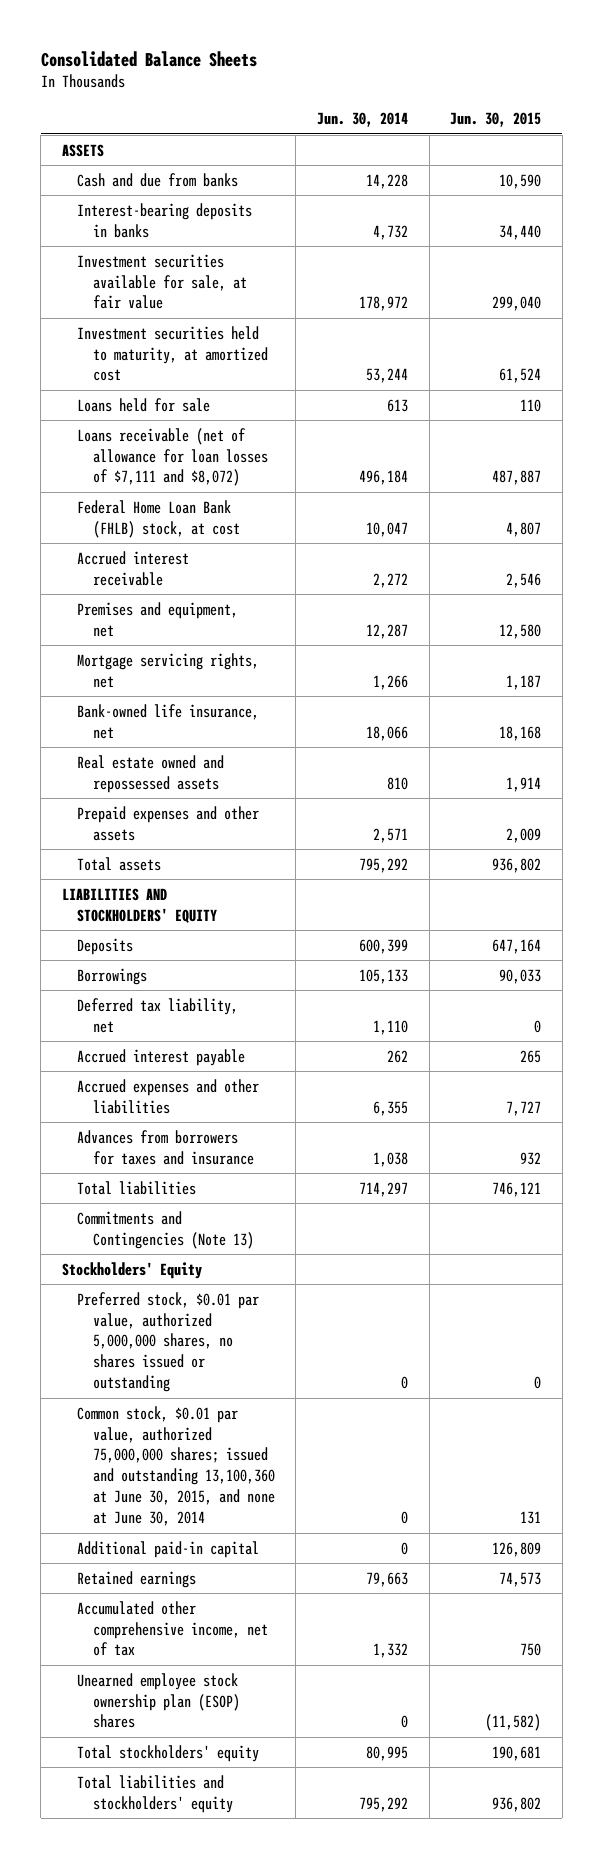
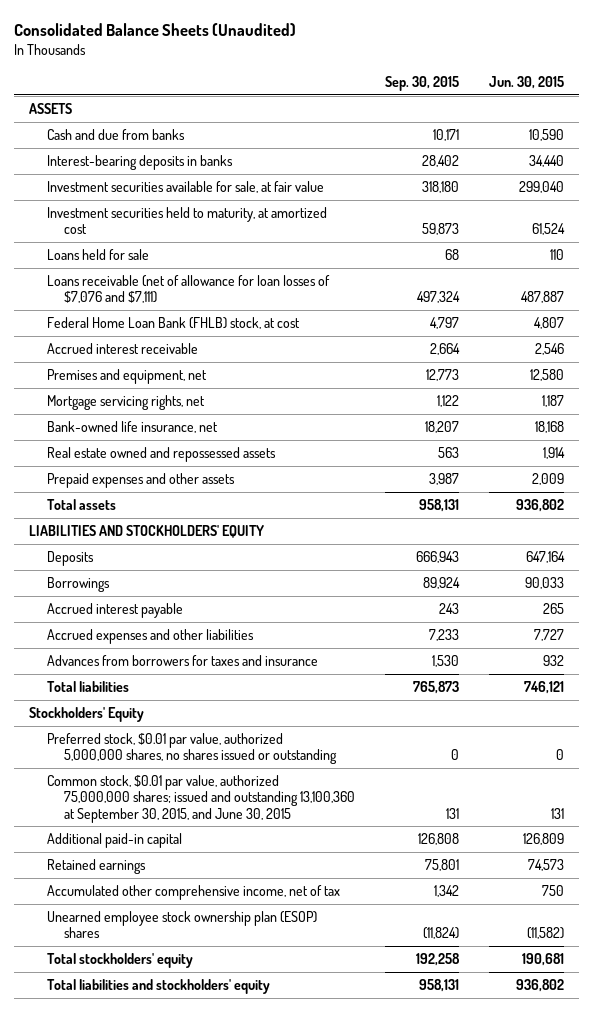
[40,50,257,67] Consolidated Balance Sheets -> [13,22,296,36] Consolidated Balance Sheets (Unaudited)
[316,112,408,128] Jun. 30, 2014 -> none
none -> [385,76,460,92] Sep. 30, 2015
[77,427,268,487] Loans receivable (net of allowance for loan losses of $7,111 and $8,072) -> [46,274,330,304] Loans receivable (net of allowance for loan losses of $7,076 and $7,111)
[77,997,239,1033] Deferred tax liability, net -> none
[77,1210,254,1249] Commitments and Contingencies (Note 13) -> none
[77,1405,275,1527] Common stock, $0.01 par value, authorized 75,000,000 shares; issued and outstanding 13,100,360 at June 30, 2015, and none at June 30, 2014 -> [46,774,356,823] Common stock, $0.01 par value, authorized 75,000,000 shares; issued and outstanding 13,100,360 at September 30, 2015, and June 30, 2015

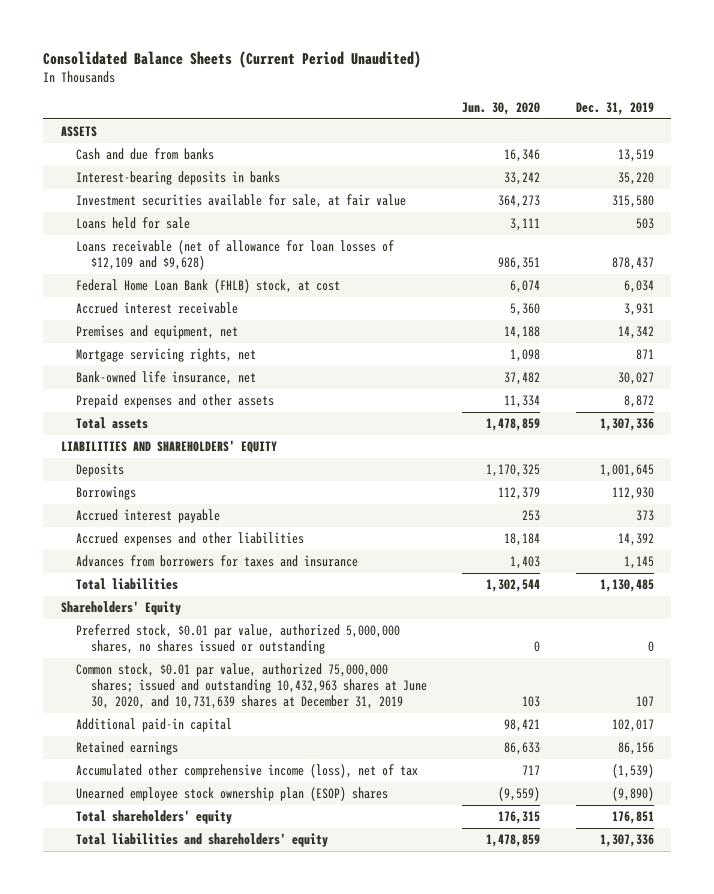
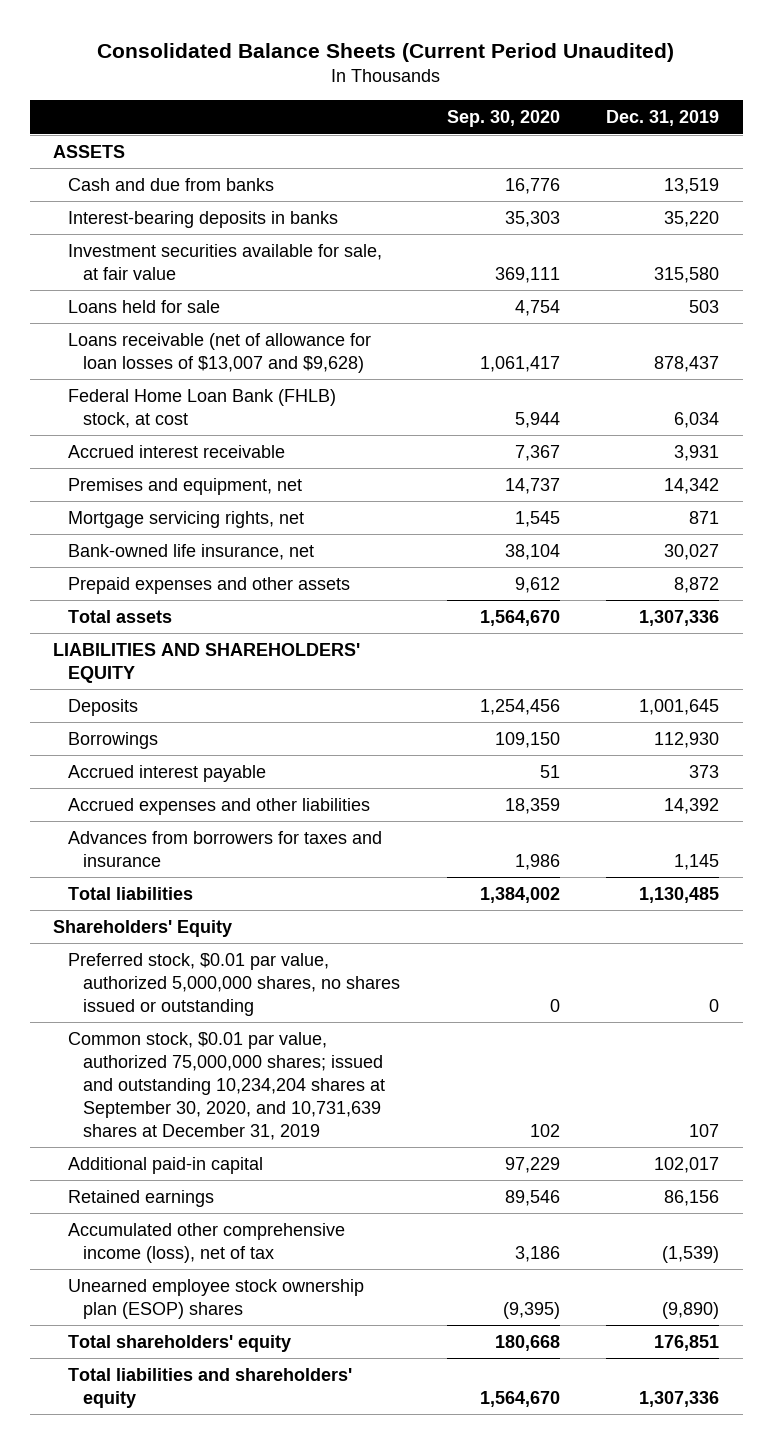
[462,102,541,116] Jun. 30, 2020 -> none
none -> [446,110,560,128] Sep. 30, 2020
[75,240,394,271] Loans receivable (net of allowance for loan losses of $12,109 and $9,628) -> [68,332,372,373] Loans receivable (net of allowance for loan losses of $13,007 and $9,628)
[75,663,427,710] Common stock, $0.01 par value, authorized 75,000,000 shares; issued and outstanding 10,432,963 shares at June 30, 2020, and 10,731,639 shares at December 31, 2019 -> [68,1031,386,1140] Common stock, $0.01 par value, authorized 75,000,000 shares; issued and outstanding 10,234,204 shares at September 30, 2020, and 10,731,639 shares at December 31, 2019

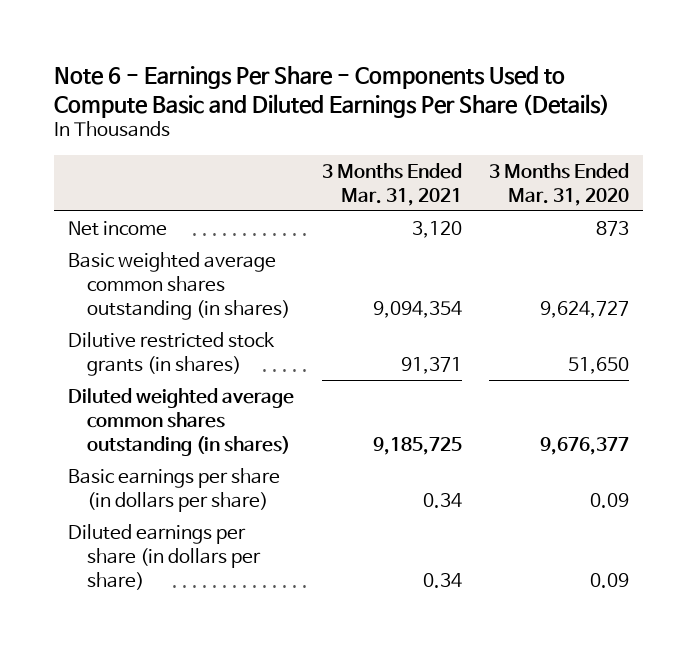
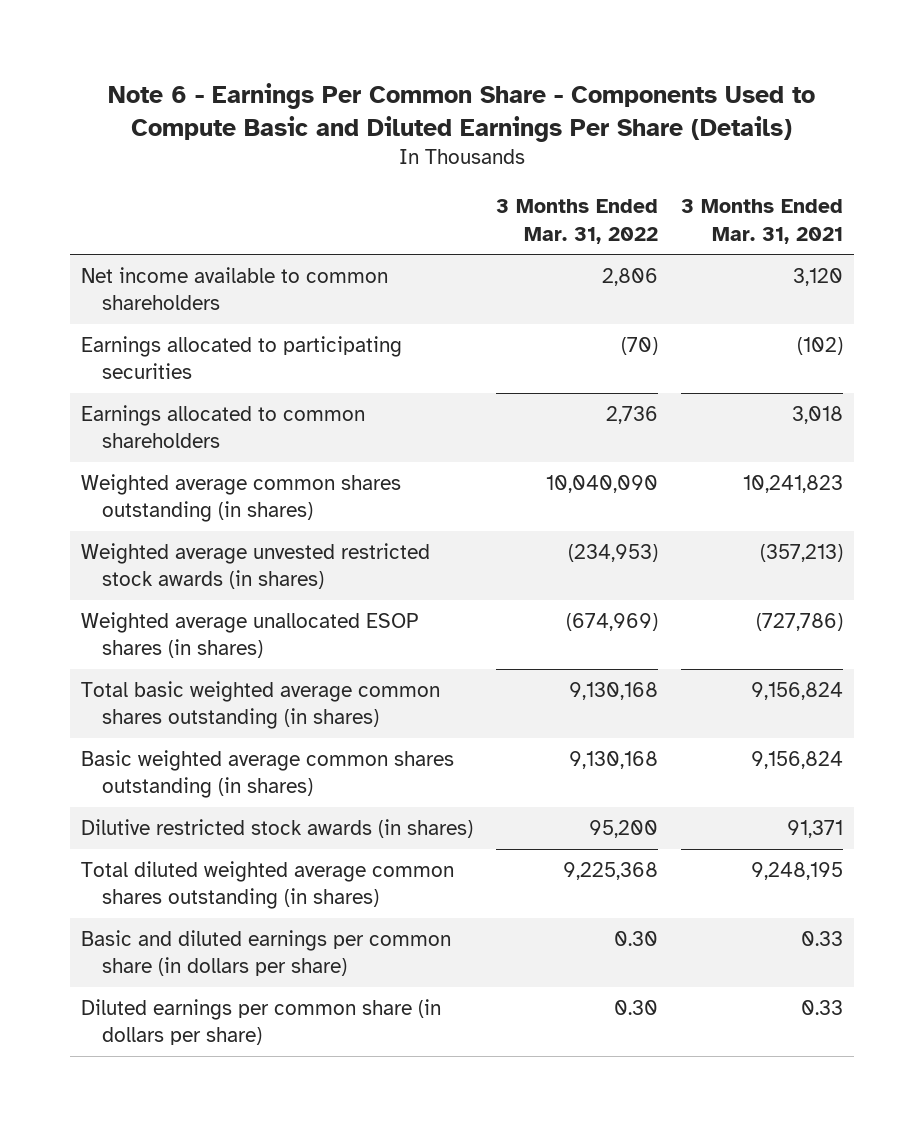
[54,65,611,118] Note 6 - Earnings Per Share - Components Used to Compute Basic and Diluted Earnings Per Share (Details) -> [107,82,815,142] Note 6 - Earnings Per Common Share - Components Used to Compute Basic and Diluted Earnings Per Share (Details)
[489,162,630,206] 3 Months Ended Mar. 31, 2020 -> none
none -> [495,199,658,244] 3 Months Ended Mar. 31, 2022
[67,220,167,236] Net income -> [81,267,389,311] Net income available to common shareholders
none -> [81,336,403,380] Earnings allocated to participating securities
none -> [81,405,366,449] Earnings allocated to common shareholders
none -> [81,474,402,523] Weighted average common shares outstanding (in shares)
none -> [81,543,431,590] Weighted average unvested restricted stock awards (in shares)
none -> [81,612,420,659] Weighted average unallocated ESOP shares (in shares)
none -> [81,681,441,730] Total basic weighted average common shares outstanding (in shares)
[372,300,462,318] 9,094,354 -> [750,751,843,770] 9,156,824
[67,331,275,376] Dilutive restricted stock grants (in shares) -> [81,819,474,839] Dilutive restricted stock awards (in shares)
[67,387,294,456] Diluted weighted average common shares outstanding (in shares) -> [81,861,455,910] Total diluted weighted average common shares outstanding (in shares)
[372,436,462,455] 9,185,725 -> [750,862,843,881] 9,248,195
[67,467,280,512] Basic earnings per share (in dollars per share) -> [81,930,452,977] Basic and diluted earnings per common share (in dollars per share)
[422,492,462,508] 0.34 -> [800,931,843,947] 0.33
[67,523,262,590] Diluted earnings per share (in dollars per share) -> [81,999,442,1046] Diluted earnings per common share (in dollars per share)
[422,572,462,588] 0.34 -> [800,1000,843,1016] 0.33

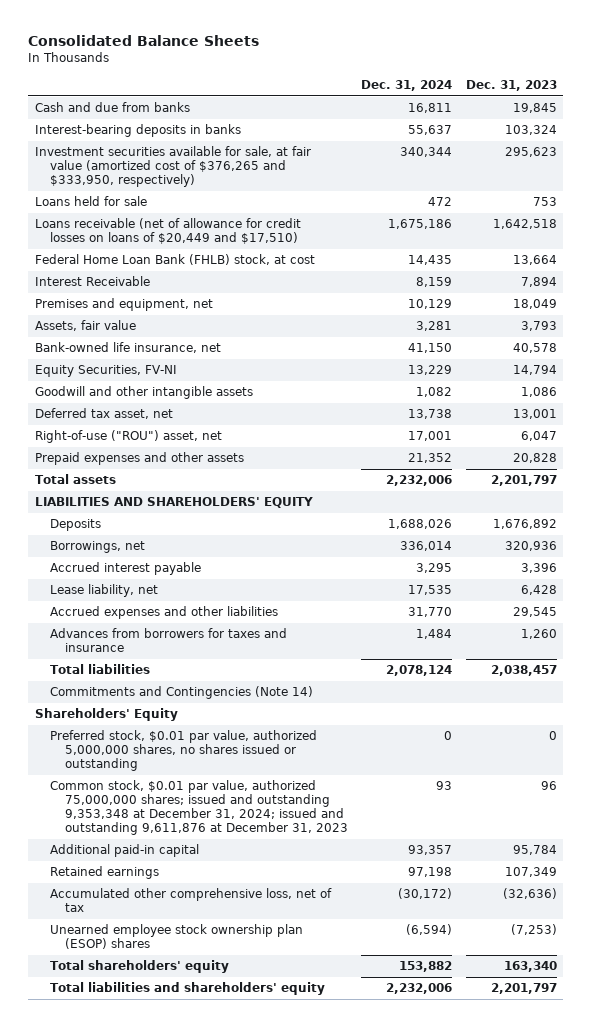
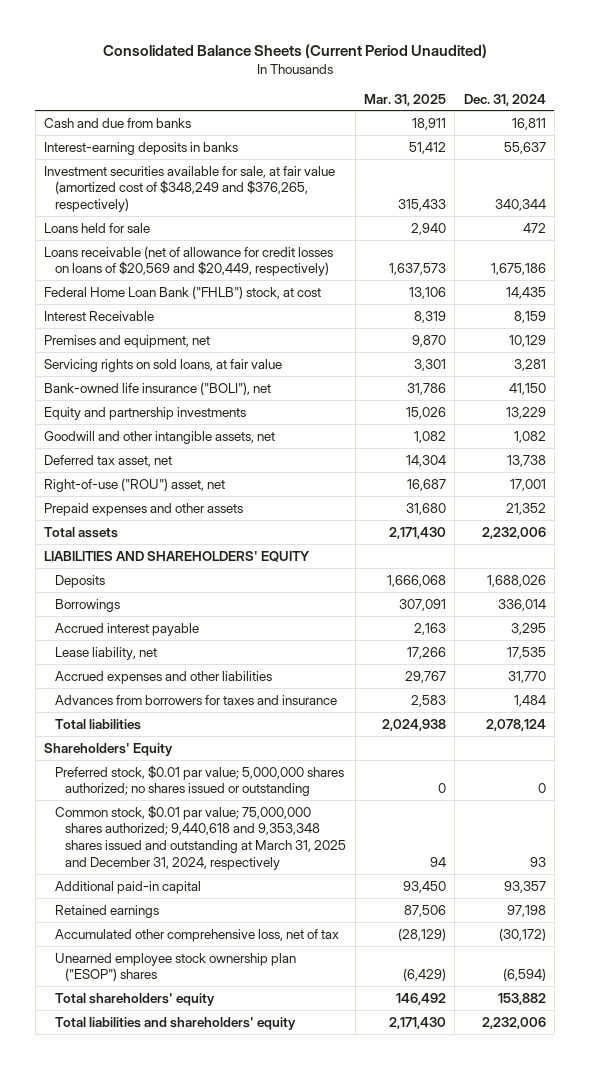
[28,35,260,47] Consolidated Balance Sheets -> [102,43,487,58] Consolidated Balance Sheets (Current Period Unaudited)
[465,79,557,91] Dec. 31, 2023 -> none
none -> [363,93,446,106] Mar. 31, 2025
[34,124,241,138] Interest-bearing deposits in banks -> [44,141,239,155] Interest-earning deposits in banks
[34,146,311,188] Investment securities available for sale, at fair value (amortized cost of $376,265 and $333,950, respectively) -> [44,165,336,213] Investment securities available for sale, at fair value (amortized cost of $348,249 and $376,265, respectively)
[34,218,301,245] Loans receivable (net of allowance for credit losses on loans of $20,449 and $17,510) -> [44,245,334,277] Loans receivable (net of allowance for credit losses on loans of $20,569 and $20,449, respectively)
[34,254,315,266] Federal Home Loan Bank (FHLB) stock, at cost -> [44,285,322,299] Federal Home Loan Bank ("FHLB") stock, at cost
[34,320,136,332] Assets, fair value -> [44,358,283,372] Servicing rights on sold loans, at fair value
[34,342,221,354] Bank-owned life insurance, net -> [44,381,272,395] Bank-owned life insurance ("BOLI"), net
[34,365,177,378] Equity Securities, FV-NI -> [44,406,247,420] Equity and partnership investments
[34,386,253,400] Goodwill and other intangible assets -> [44,430,276,444] Goodwill and other intangible assets, net
[49,541,145,554] Borrowings, net -> [54,598,120,612] Borrowings
[49,686,313,700] Commitments and Contingencies (Note 14) -> none
[49,730,317,772] Preferred stock, $0.01 par value, authorized 5,000,000 shares, no shares issued or outstanding -> [54,764,344,797] Preferred stock, $0.01 par value; 5,000,000 shares authorized; no shares issued or outstanding
[49,780,348,836] Common stock, $0.01 par value, authorized 75,000,000 shares; issued and outstanding 9,353,348 at December 31, 2024; issued and outstanding 9,611,876 at December 31, 2023 -> [54,804,347,871] Common stock, $0.01 par value; 75,000,000 shares authorized; 9,440,618 and 9,353,348 shares issued and outstanding at March 31, 2025 and December 31, 2024, respectively
[49,924,303,950] Unearned employee stock ownership plan (ESOP) shares -> [54,952,296,982] Unearned employee stock ownership plan ("ESOP") shares

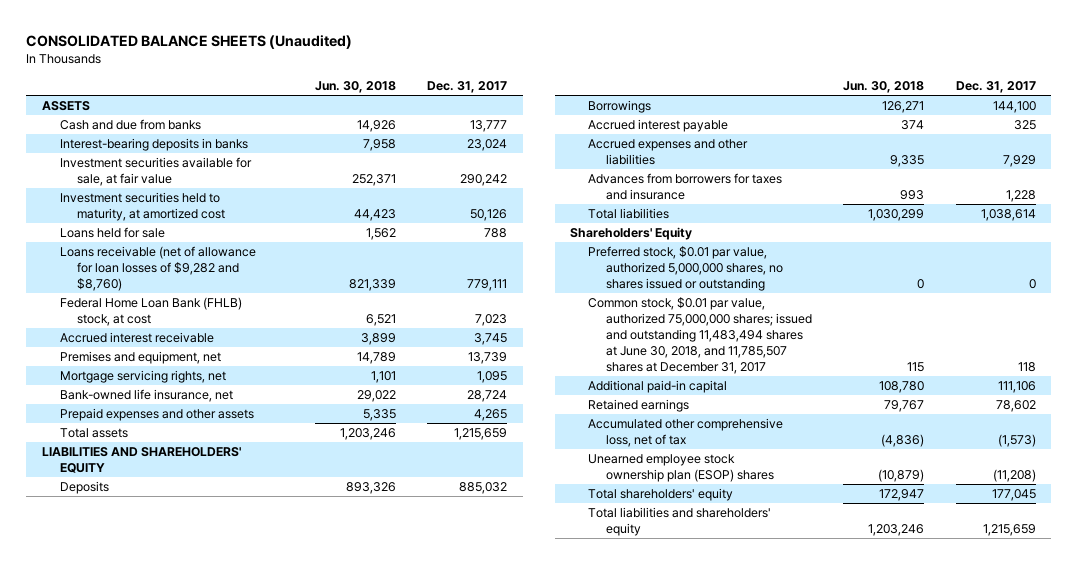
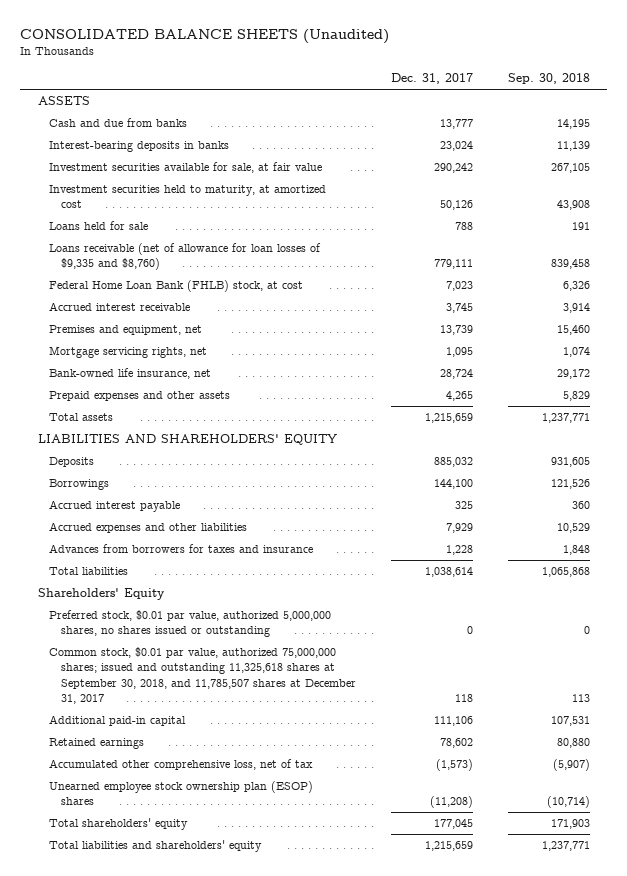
[314,81,396,94] Jun. 30, 2018 -> none
none -> [507,73,590,85] Sep. 30, 2018
[59,246,256,292] Loans receivable (net of allowance for loan losses of $9,282 and $8,760) -> [49,243,322,271] Loans receivable (net of allowance for loan losses of $9,335 and $8,760)
[587,297,812,375] Common stock, $0.01 par value, authorized 75,000,000 shares; issued and outstanding 11,483,494 shares at June 30, 2018, and 11,785,507 shares at December 31, 2017 -> [49,647,357,705] Common stock, $0.01 par value, authorized 75,000,000 shares; issued and outstanding 11,325,618 shares at September 30, 2018, and 11,785,507 shares at December 31, 2017

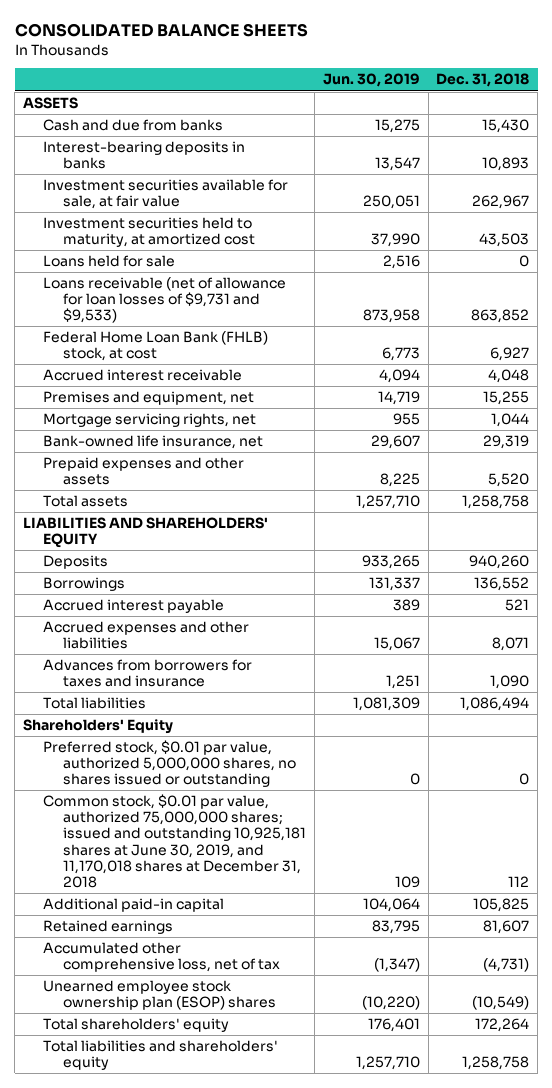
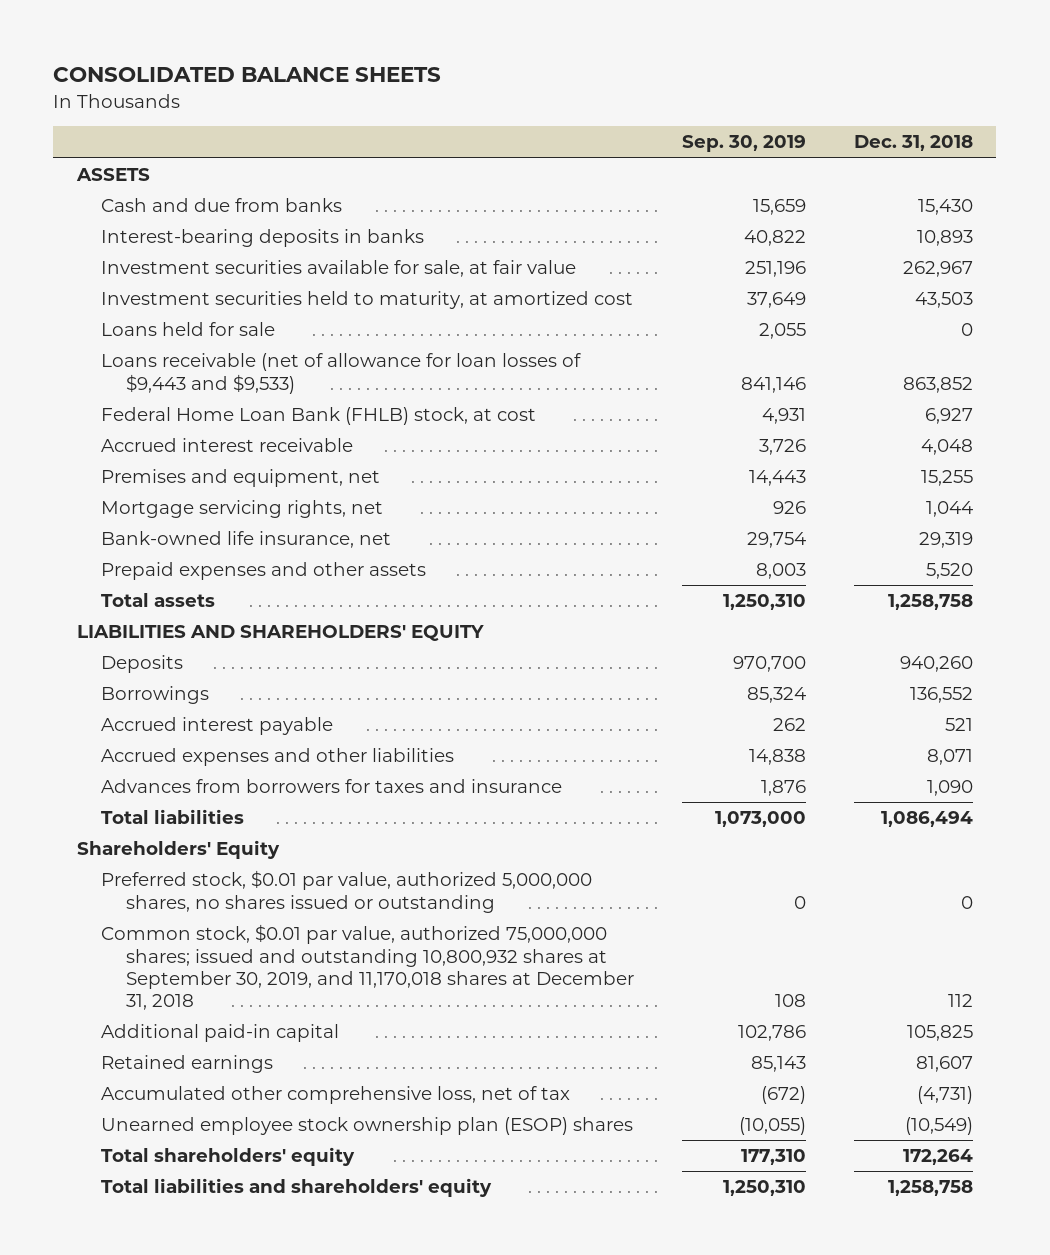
[322,73,420,88] Jun. 30, 2019 -> none
none -> [681,135,806,153] Sep. 30, 2019
[43,277,287,324] Loans receivable (net of allowance for loan losses of $9,731 and $9,533) -> [101,353,582,394] Loans receivable (net of allowance for loan losses of $9,443 and $9,533)
[43,794,307,888] Common stock, $0.01 par value, authorized 75,000,000 shares; issued and outstanding 10,925,181 shares at June 30, 2019, and 11,170,018 shares at December 31, 2018 -> [101,924,634,1011] Common stock, $0.01 par value, authorized 75,000,000 shares; issued and outstanding 10,800,932 shares at September 30, 2019, and 11,170,018 shares at December 31, 2018

